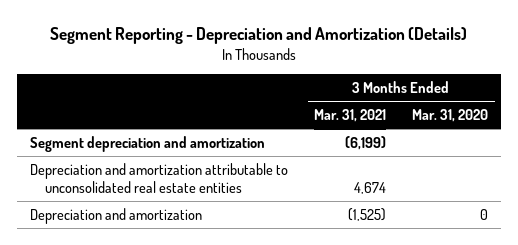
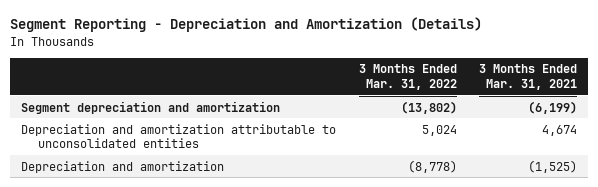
[412,109,489,123] Mar. 31, 2020 -> none
none -> [358,64,457,91] 3 Months Ended Mar. 31, 2022
[30,162,289,194] Depreciation and amortization attributable to unconsolidated real estate entities -> [21,123,337,149] Depreciation and amortization attributable to unconsolidated entities

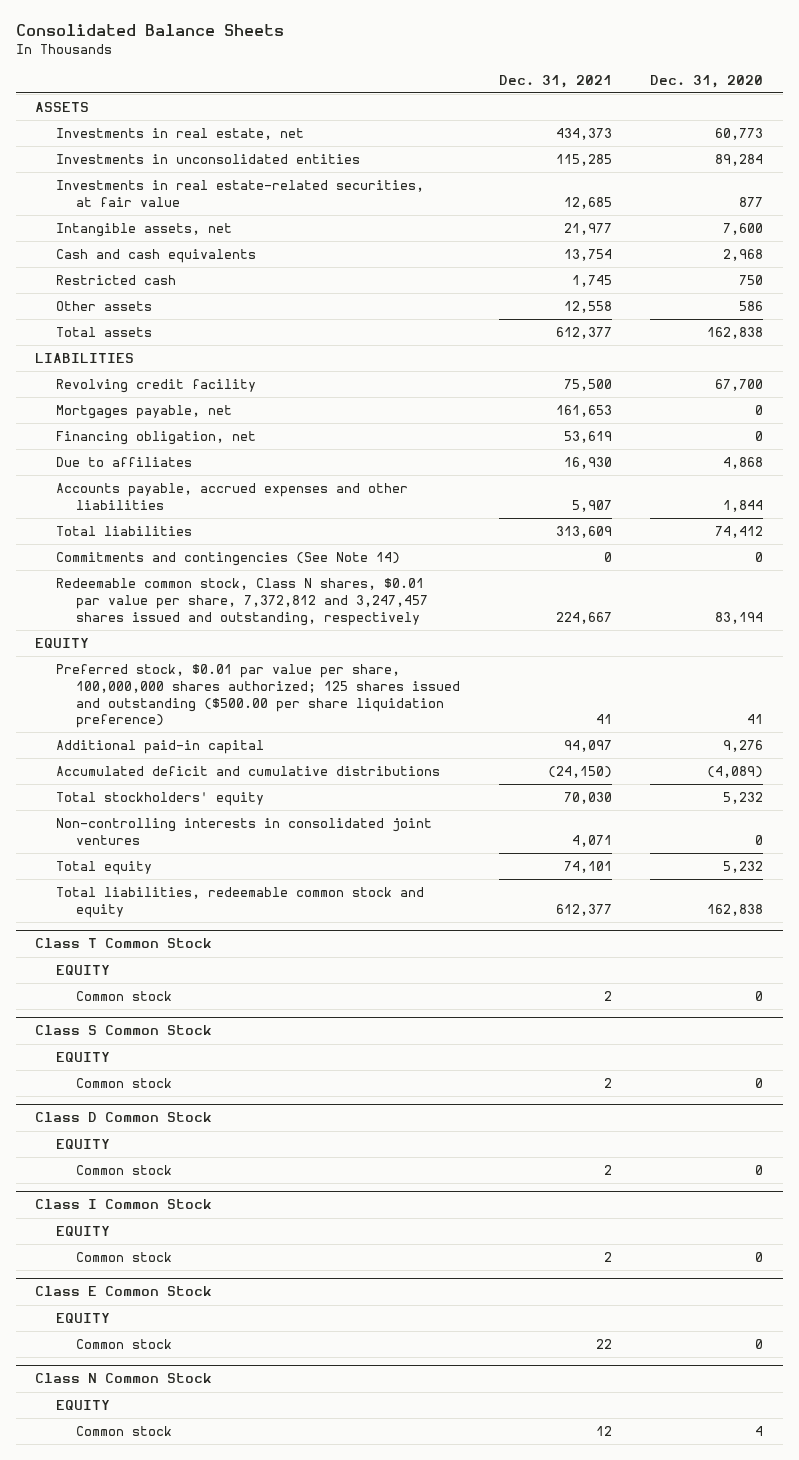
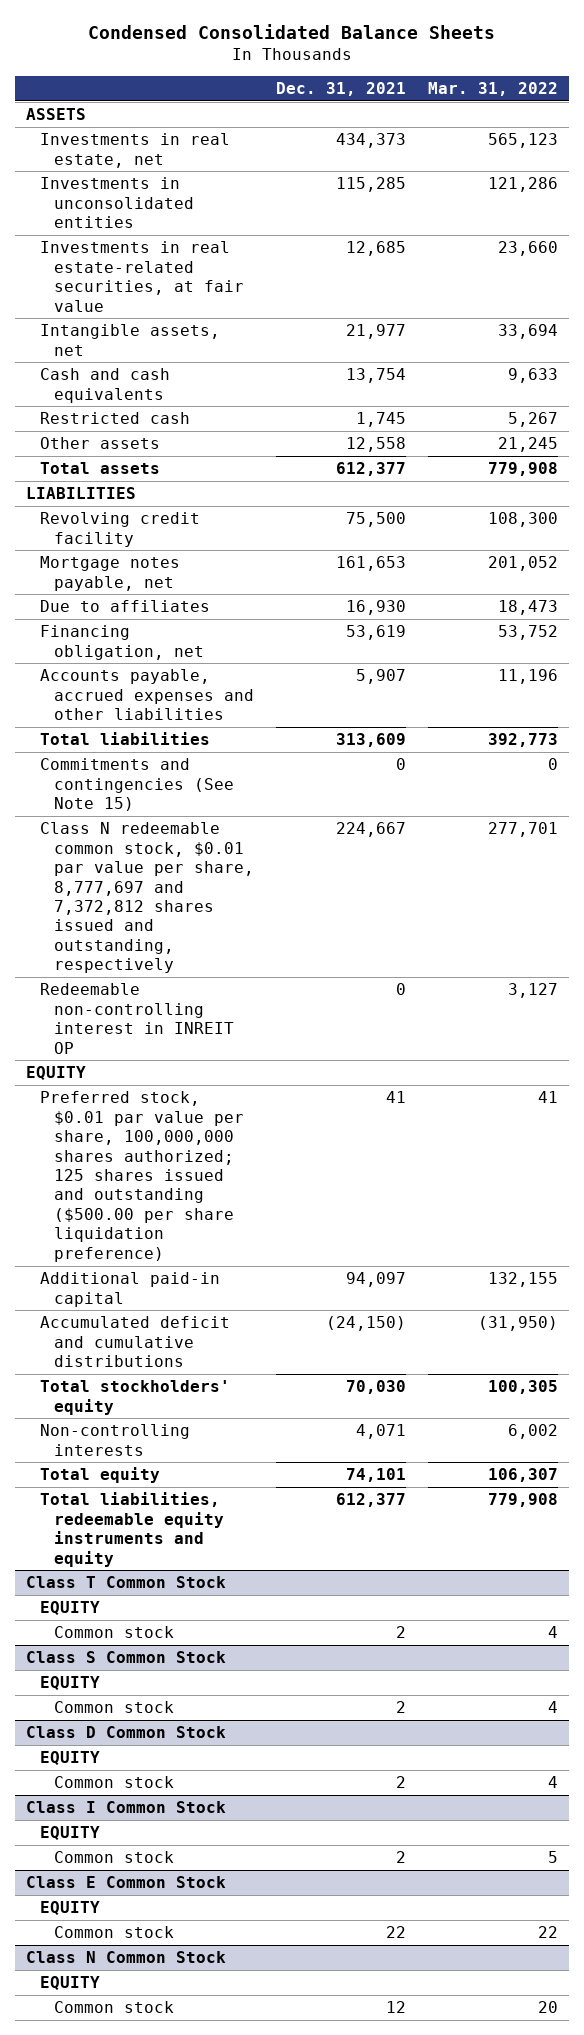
[15,24,284,37] Consolidated Balance Sheets -> [88,23,496,39] Condensed Consolidated Balance Sheets
[650,74,764,88] Dec. 31, 2020 -> none
none -> [428,81,559,96] Mar. 31, 2022
[55,405,232,420] Mortgages payable, net -> [40,556,181,591] Mortgage notes payable, net
[55,431,256,446] Financing obligation, net -> [40,625,205,660] Financing obligation, net
[55,552,400,567] Commitments and contingencies (See Note 14) -> [40,758,235,812] Commitments and contingencies (See Note 15)
[55,578,428,626] Redeemable common stock, Class N shares, $0.01 par value per share, 7,372,812 and 3,247,457 shares issued and outstanding, respectively -> [40,822,255,974] Class N redeemable common stock, $0.01 par value per share, 8,777,697 and 7,372,812 shares issued and outstanding, respectively
none -> [40,983,235,1054] Redeemable non-controlling interest in INREIT OP
[55,818,432,845] Non-controlling interests in consolidated joint ventures -> [40,1424,191,1456] Non-controlling interests
[55,887,424,918] Total liabilities, redeemable common stock and equity -> [40,1492,225,1567] Total liabilities, redeemable equity instruments and equity

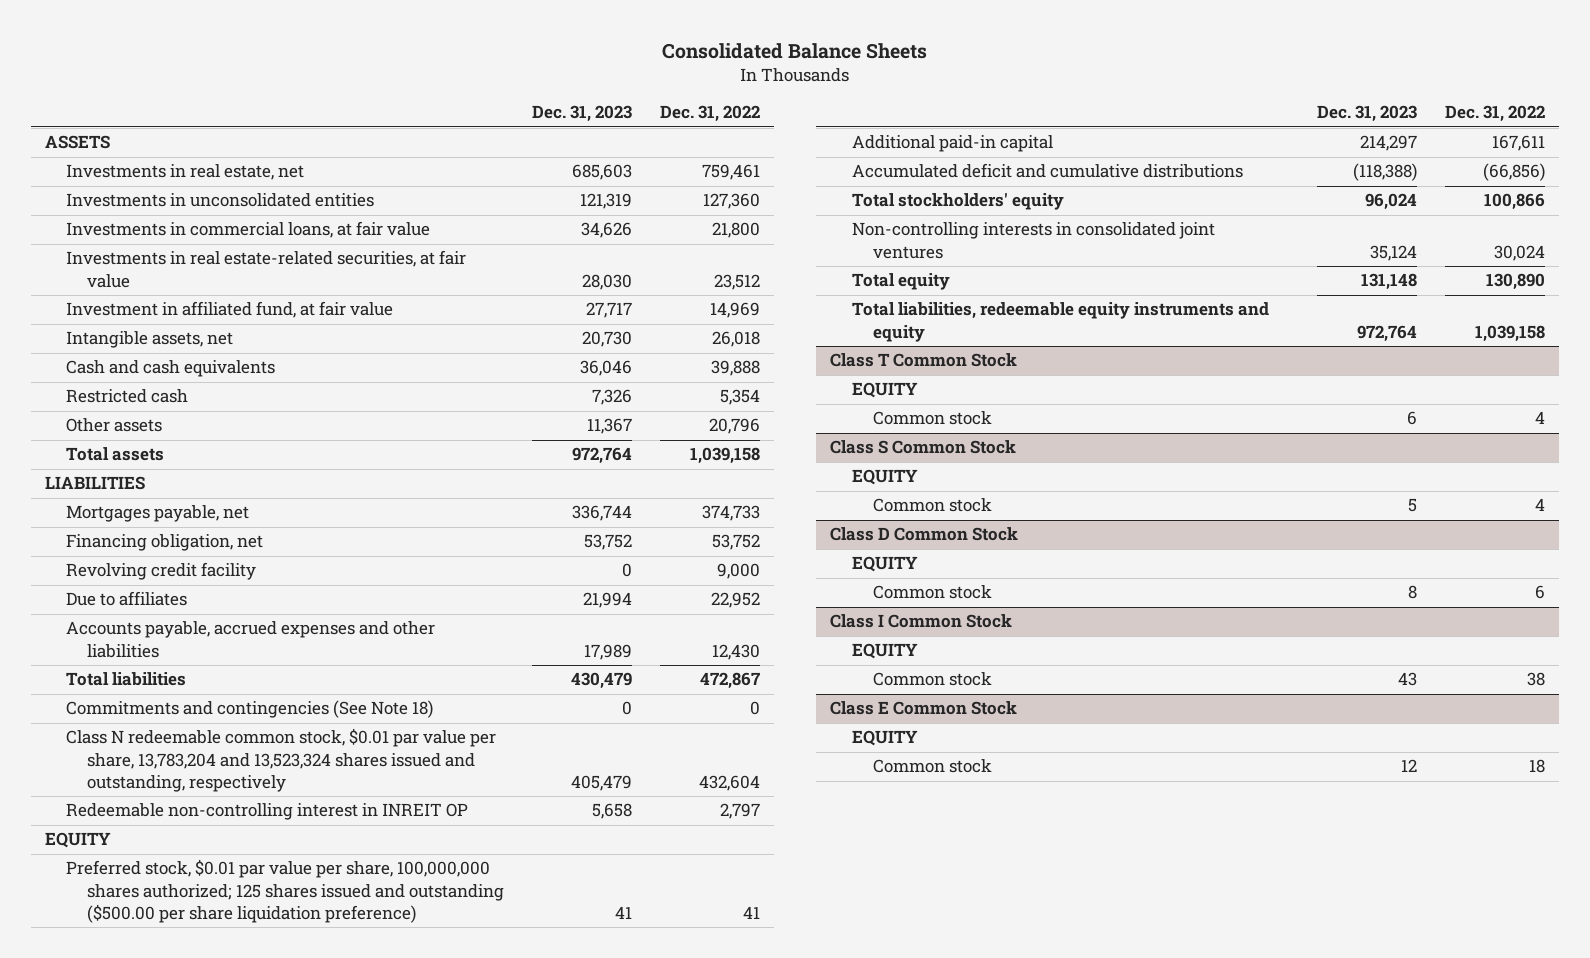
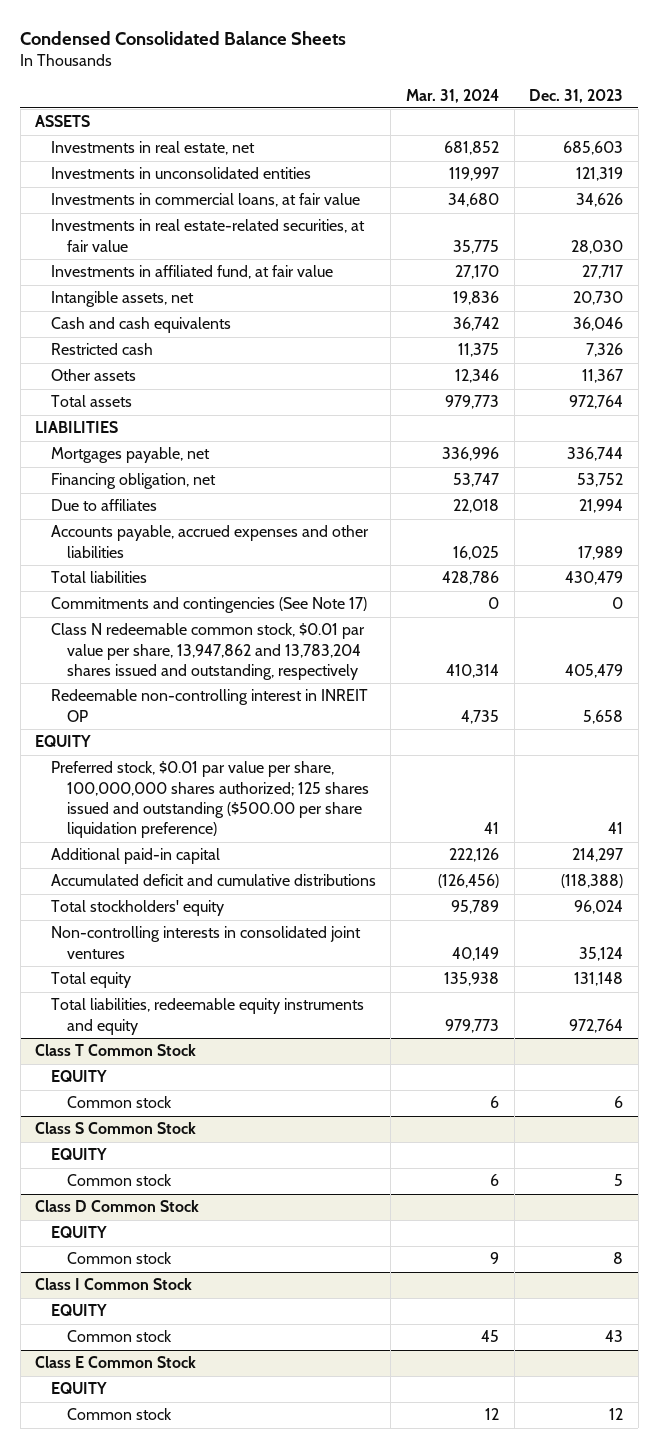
[662,42,928,59] Consolidated Balance Sheets -> [20,30,347,45] Condensed Consolidated Balance Sheets
[659,105,760,123] Dec. 31, 2022 -> none
none -> [406,88,500,103] Mar. 31, 2024
[66,301,394,319] Investment in affiliated fund, at fair value -> [50,265,333,280] Investments in affiliated fund, at fair value
[66,562,257,581] Revolving credit facility -> none
[66,700,434,719] Commitments and contingencies (See Note 18) -> [50,597,367,614] Commitments and contingencies (See Note 17)
[66,728,497,792] Class N redeemable common stock, $0.01 par value per share, 13,783,204 and 13,523,324 shares issued and outstanding, respectively -> [50,623,365,681] Class N redeemable common stock, $0.01 par value per share, 13,947,862 and 13,783,204 shares issued and outstanding, respectively

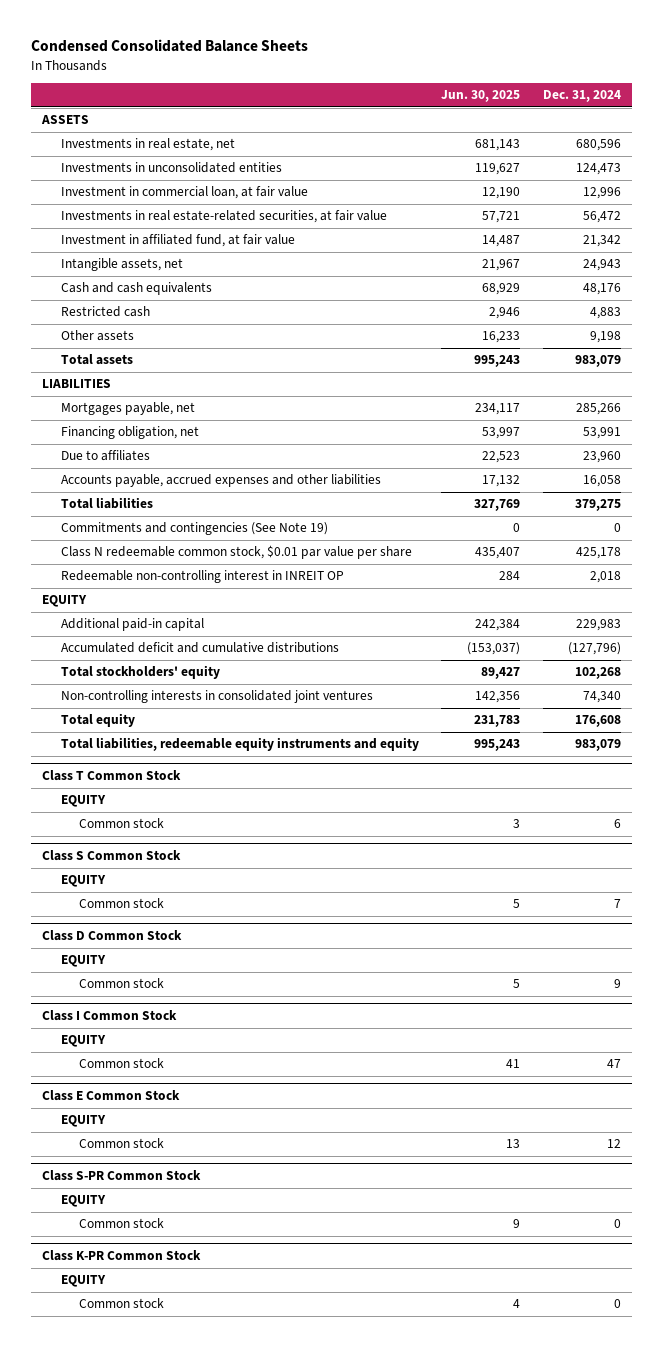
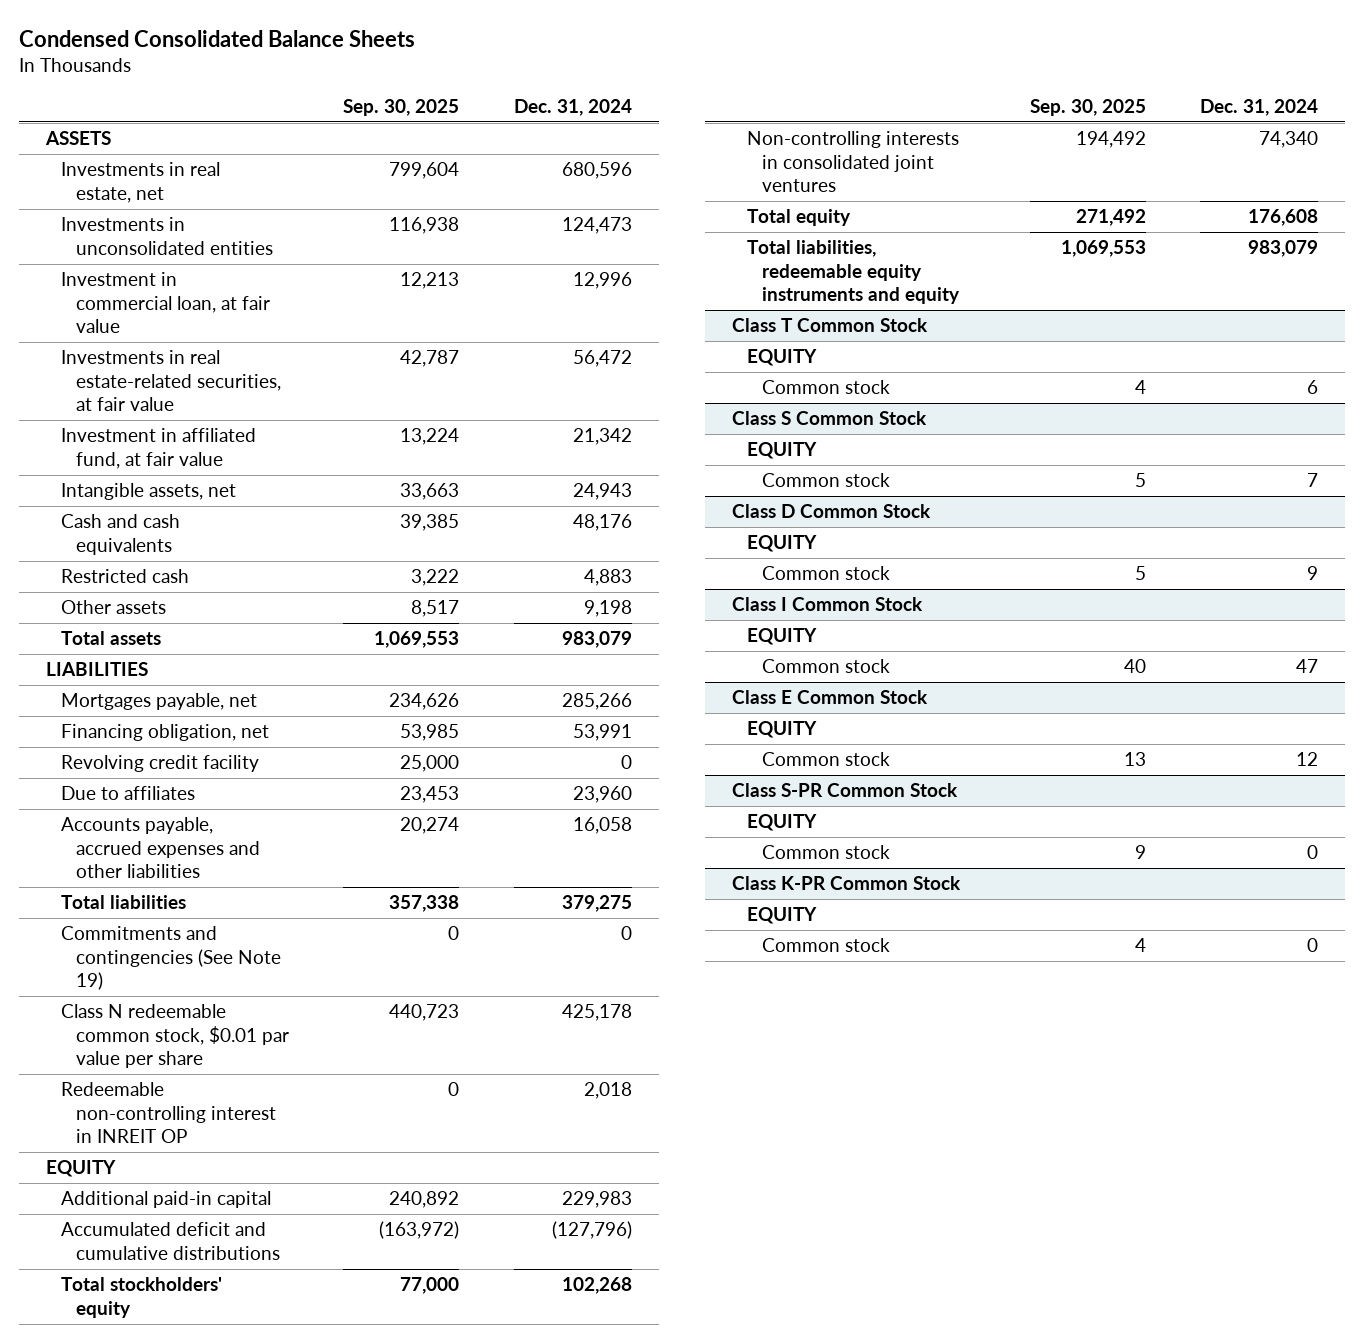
[441,90,521,103] Jun. 30, 2025 -> none
none -> [343,99,460,117] Sep. 30, 2025
none -> [61,755,260,773] Revolving credit facility

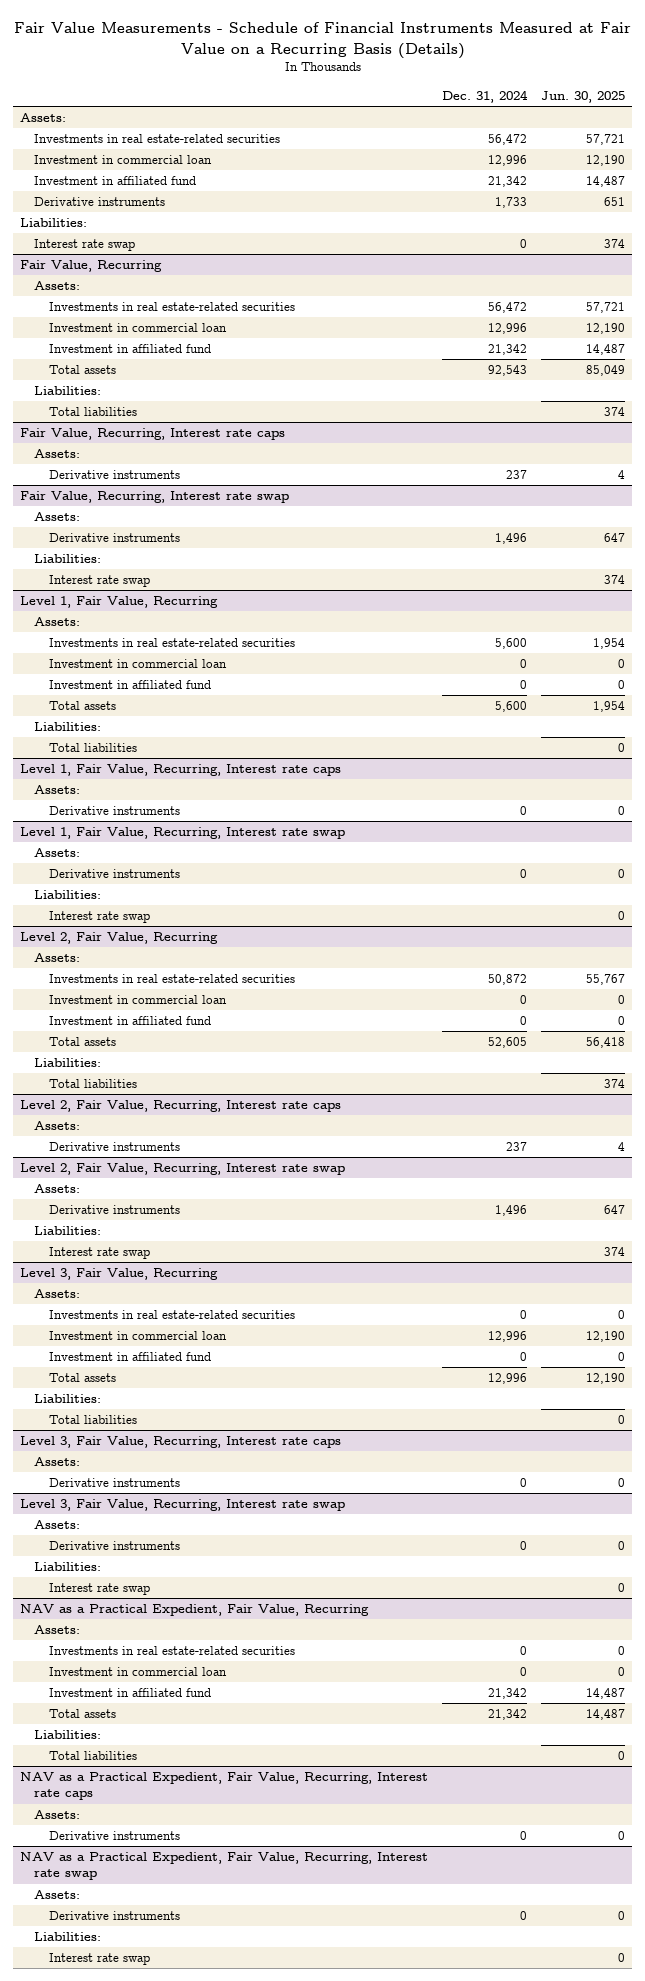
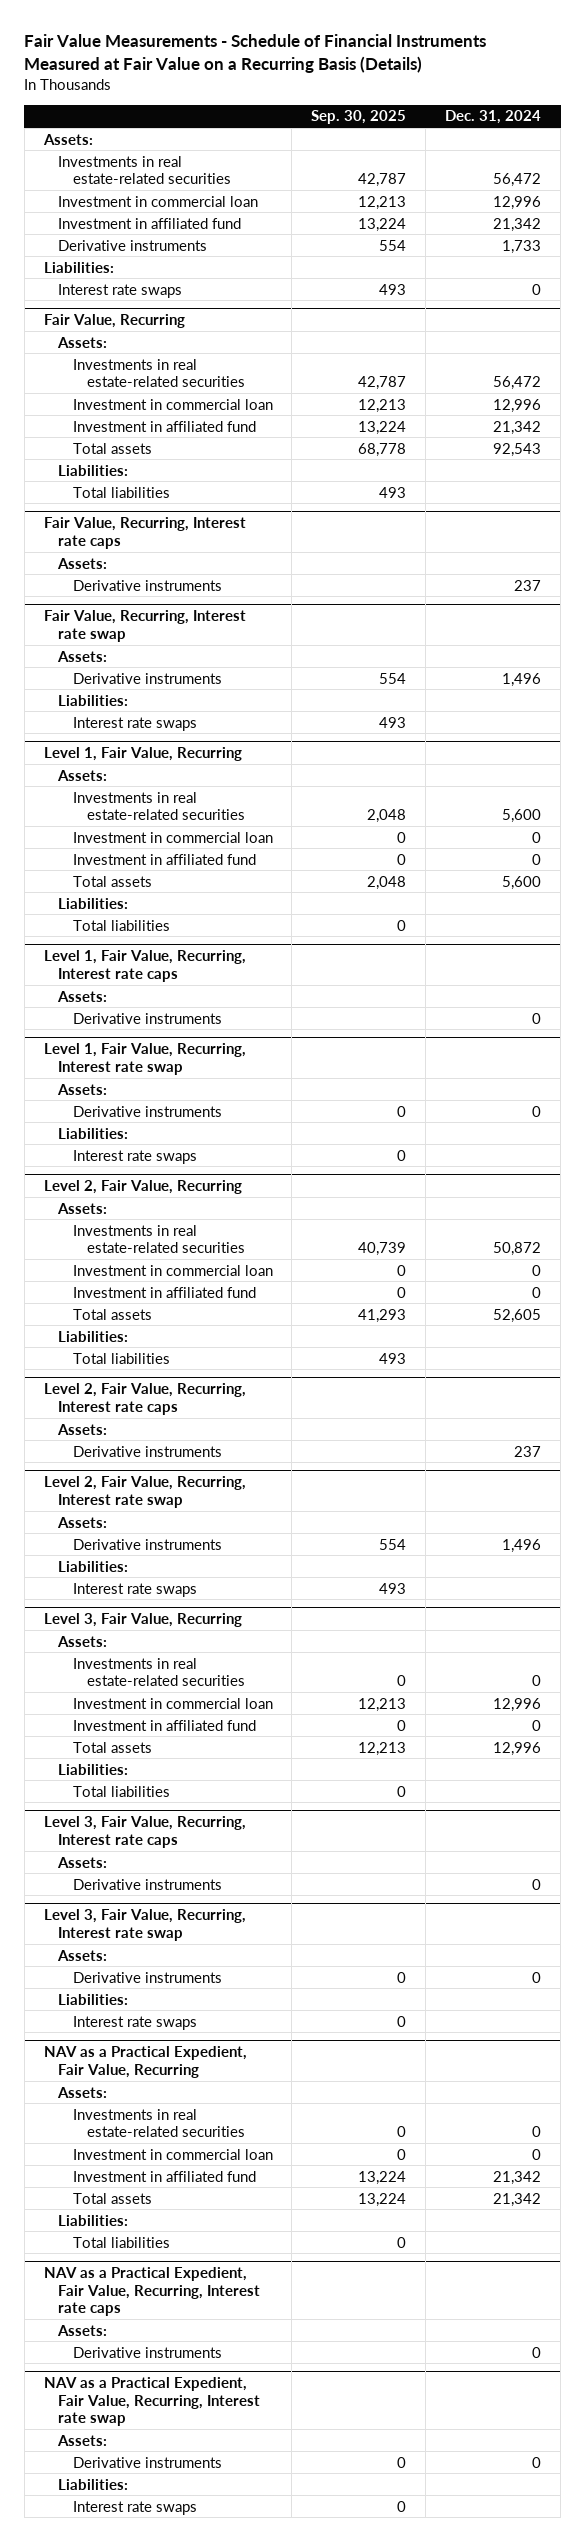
[541,90,626,103] Jun. 30, 2025 -> none
none -> [311,110,407,125] Sep. 30, 2025
[34,239,136,252] Interest rate swap -> [58,283,183,298] Interest rate swaps
[48,575,150,588] Interest rate swap -> [72,716,197,731] Interest rate swaps
[48,911,150,924] Interest rate swap -> [72,1149,197,1164] Interest rate swaps
[48,1247,150,1260] Interest rate swap -> [72,1582,197,1597] Interest rate swaps
[48,1583,150,1596] Interest rate swap -> [72,2015,197,2030] Interest rate swaps
[48,1953,150,1966] Interest rate swap -> [72,2500,197,2515] Interest rate swaps

